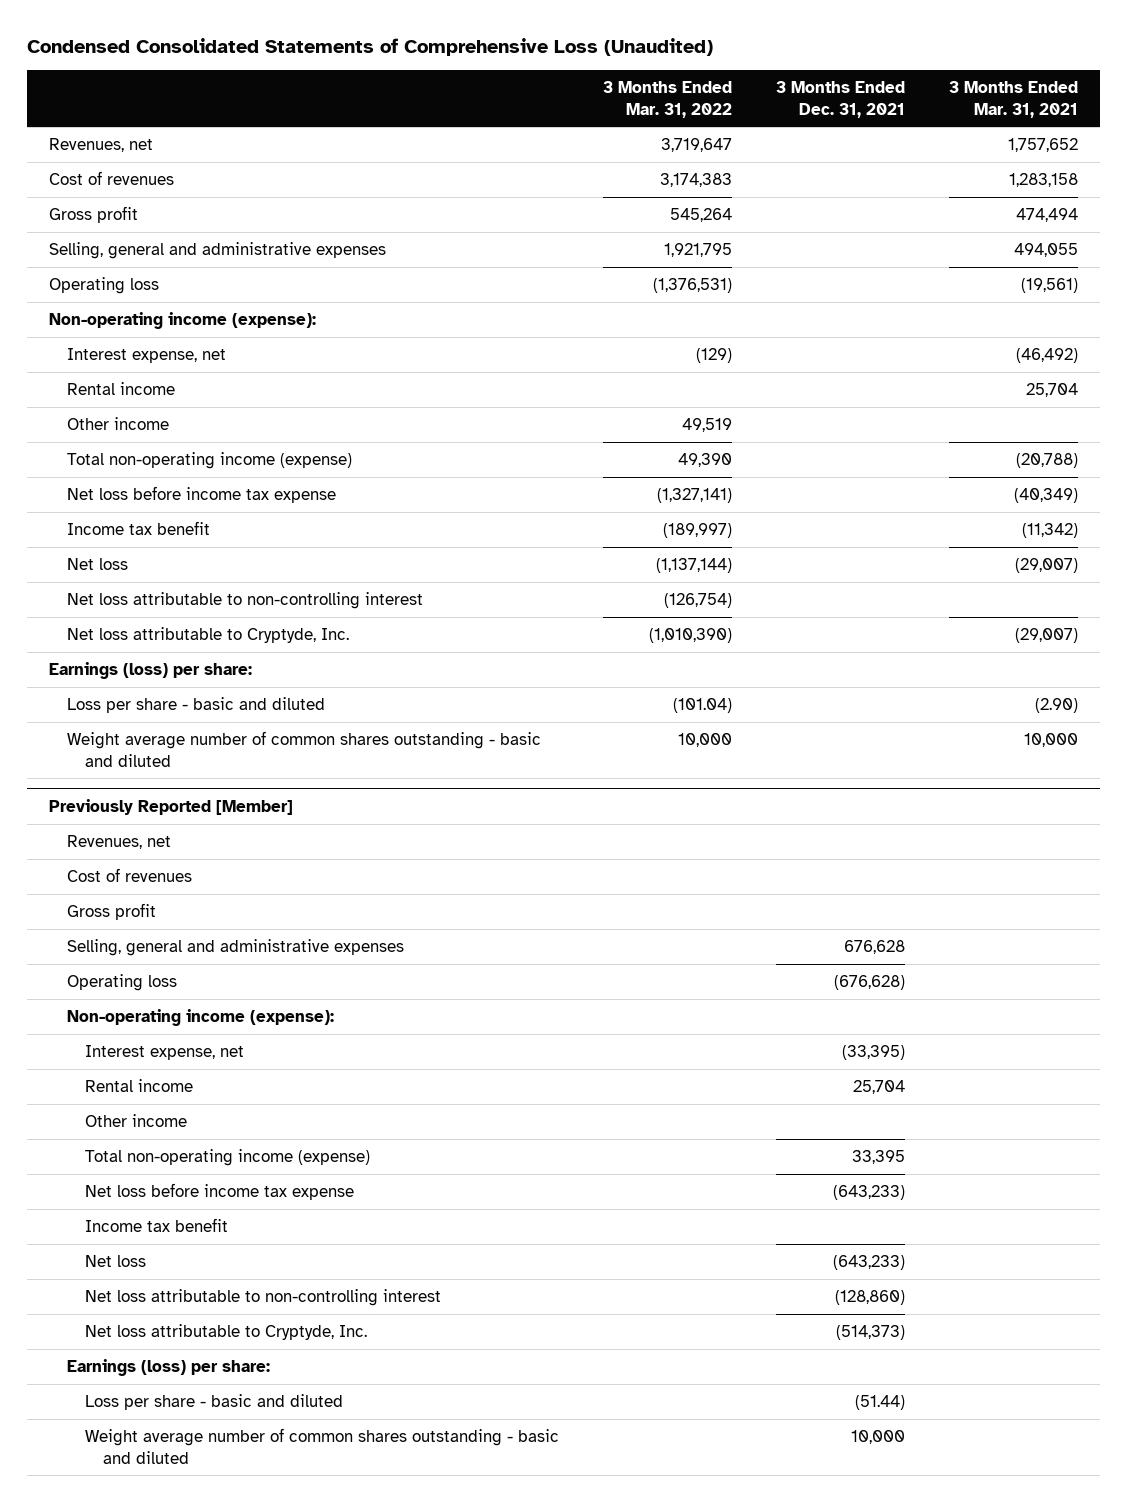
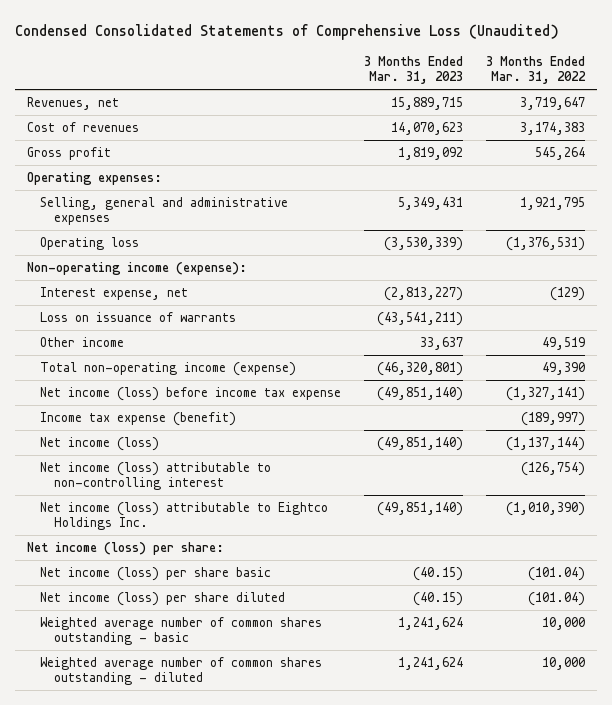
[776,81,906,118] 3 Months Ended Dec. 31, 2021 -> none
[949,81,1079,118] 3 Months Ended Mar. 31, 2021 -> none
none -> [364,55,464,85] 3 Months Ended Mar. 31, 2023
none -> [26,172,162,186] Operating expenses:
[66,382,175,396] Rental income -> none
none -> [40,312,237,323] Loss on issuance of warrants
[48,799,293,816] Previously Reported [Member] -> none
[66,835,171,850] Revenues, net -> none
[66,868,192,883] Cost of revenues -> none
[66,903,156,921] Gross profit -> none
[66,939,404,957] Selling, general and administrative expenses -> none
[66,974,177,992] Operating loss -> none
[66,1009,334,1027] Non-operating income (expense): -> none
[84,1045,244,1061] Interest expense, net -> none
[84,1079,193,1093] Rental income -> none
[84,1114,187,1128] Other income -> none
[84,1149,370,1167] Total non-operating income (expense) -> none
[84,1183,354,1201] Net loss before income tax expense -> none
[84,1218,228,1233] Income tax benefit -> none
[84,1255,146,1268] Net loss -> none
[84,1289,441,1307] Net loss attributable to non-controlling interest -> none
[84,1324,367,1341] Net loss attributable to Cryptyde, Inc. -> none
[66,1359,270,1377] Earnings (loss) per share: -> none
[84,1394,343,1411] Loss per share - basic and diluted -> none
[84,1428,559,1464] Weight average number of common shares outstanding - basic and diluted -> none
[66,486,336,504] Net loss before income tax expense -> [40,387,342,402] Net income (loss) before income tax expense
[66,521,210,536] Income tax benefit -> [40,412,237,427] Income tax expense (benefit)
[66,558,128,571] Net loss -> [40,437,160,452] Net income (loss)
[66,592,423,610] Net loss attributable to non-controlling interest -> [40,462,272,491] Net income (loss) attributable to non-controlling interest
[66,627,349,644] Net loss attributable to Cryptyde, Inc. -> [40,502,329,531] Net income (loss) attributable to Eightco Holdings Inc.
[48,662,252,680] Earnings (loss) per share: -> [26,542,224,556] Net income (loss) per share:
[66,697,325,714] Loss per share - basic and diluted -> [40,567,272,582] Net income (loss) per share basic
none -> [40,592,286,607] Net income (loss) per share diluted
[66,731,541,767] Weight average number of common shares outstanding - basic and diluted -> [40,617,323,646] Weighted average number of common shares outstanding - basic
none -> [40,657,323,686] Weighted average number of common shares outstanding - diluted

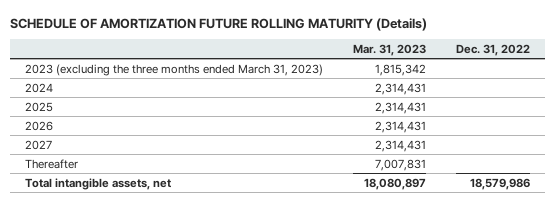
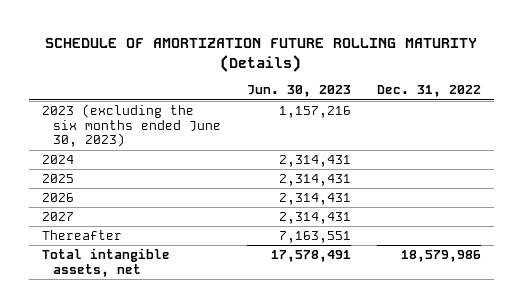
[352,43,426,56] Mar. 31, 2023 -> none
none -> [247,85,352,98] Jun. 30, 2023
[24,63,323,76] 2023 (excluding the three months ended March 31, 2023) -> [41,103,222,148] 2023 (excluding the six months ended June 30, 2023)

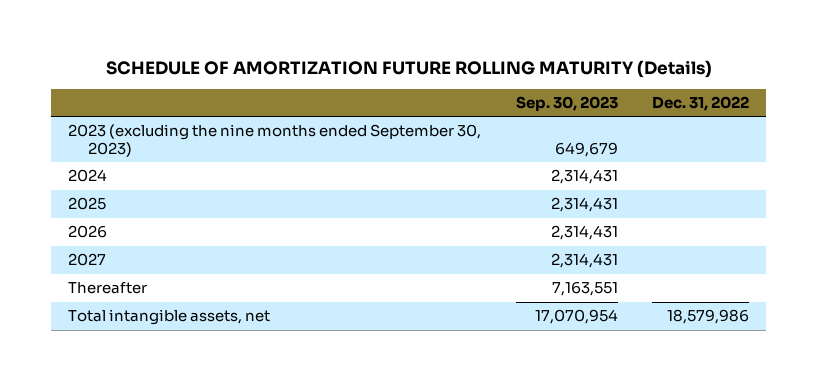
[247,85,352,98] Jun. 30, 2023 -> none
none -> [515,96,618,112] Sep. 30, 2023
[41,103,222,148] 2023 (excluding the six months ended June 30, 2023) -> [68,124,482,157] 2023 (excluding the nine months ended September 30, 2023)

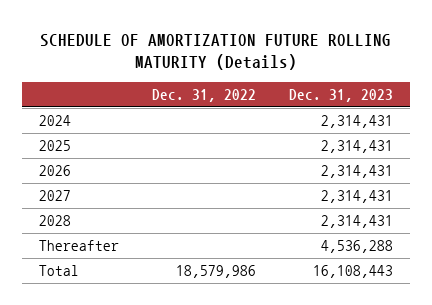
[515,96,618,112] Sep. 30, 2023 -> none
none -> [289,88,394,102] Dec. 31, 2023
[68,124,482,157] 2023 (excluding the nine months ended September 30, 2023) -> none
none -> [38,214,71,226] 2028
[68,309,271,326] Total intangible assets, net -> [38,264,79,276] Total

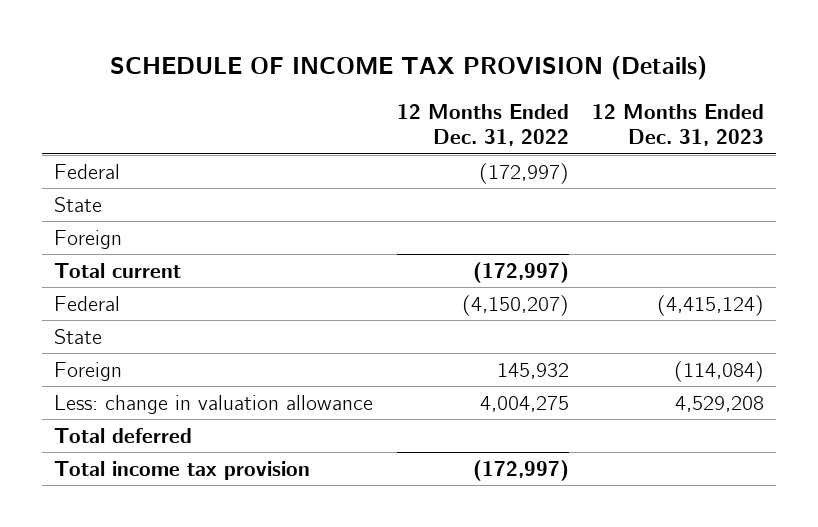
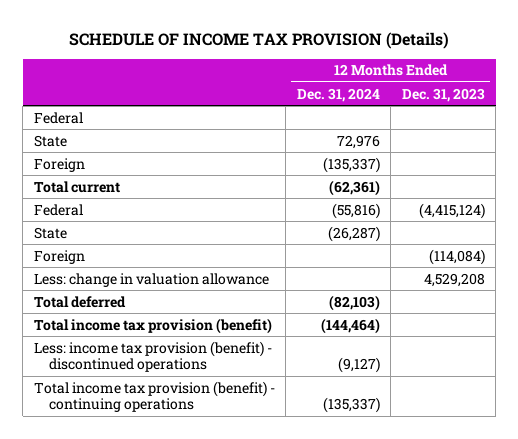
[396,103,569,147] 12 Months Ended Dec. 31, 2022 -> none
none -> [296,87,380,102] Dec. 31, 2024
none -> [33,317,272,334] Total income tax provision (benefit)
none -> [33,340,272,373] Less: income tax provision (benefit) - discontinued operations
[53,460,310,480] Total income tax provision -> [33,380,275,413] Total income tax provision (benefit) - continuing operations

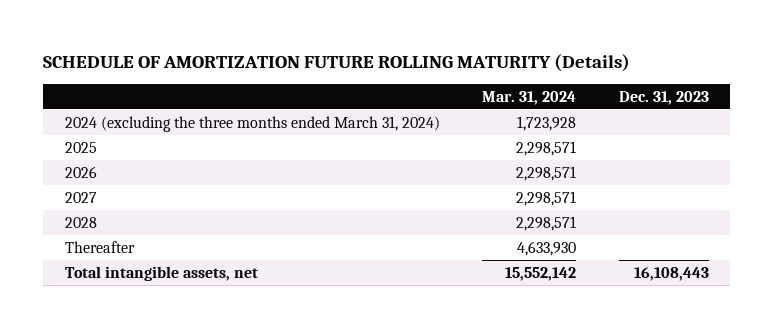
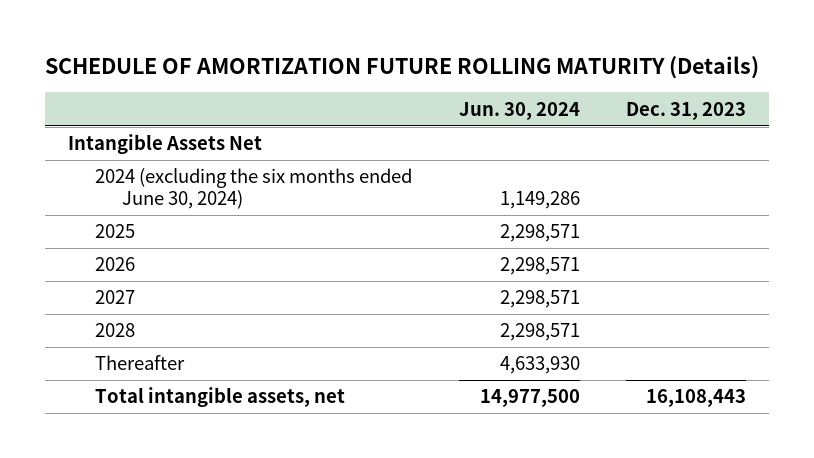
[482,90,577,105] Mar. 31, 2024 -> none
none -> [458,101,580,120] Jun. 30, 2024
none -> [67,134,262,155] Intangible Assets Net
[64,115,440,132] 2024 (excluding the three months ended March 31, 2024) -> [94,168,412,210] 2024 (excluding the six months ended June 30, 2024)

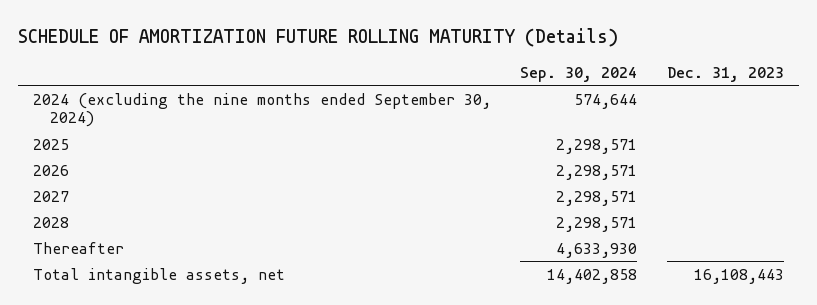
[458,101,580,120] Jun. 30, 2024 -> none
none -> [520,66,638,82] Sep. 30, 2024
[67,134,262,155] Intangible Assets Net -> none
[94,168,412,210] 2024 (excluding the six months ended June 30, 2024) -> [32,92,491,128] 2024 (excluding the nine months ended September 30, 2024)

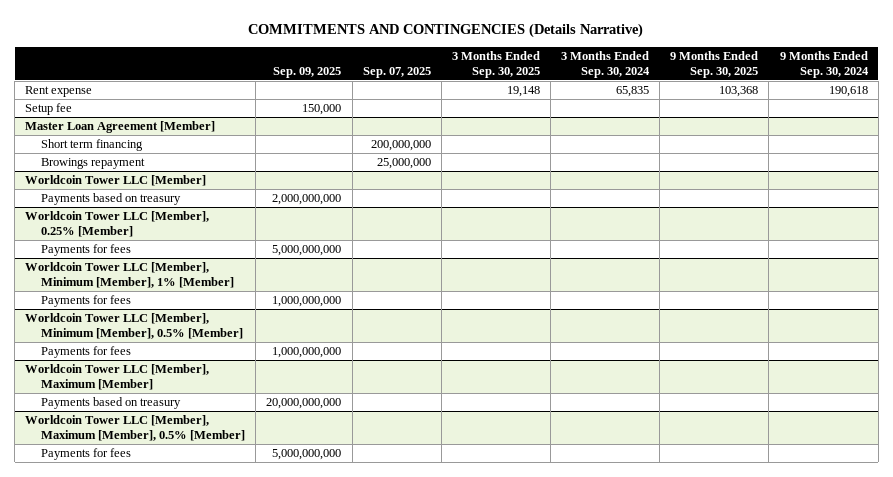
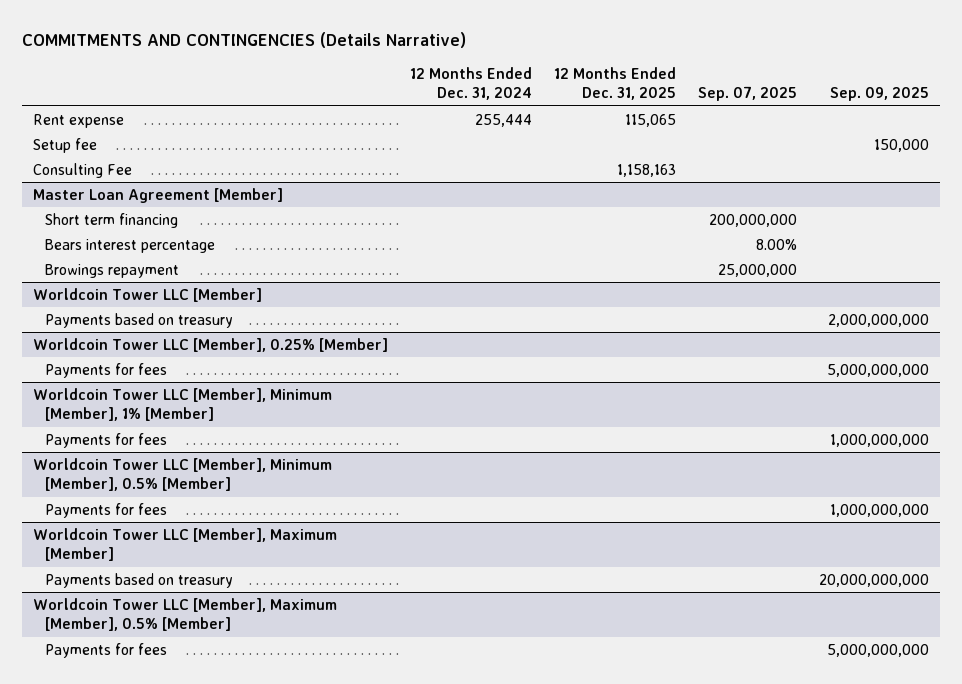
[451,51,540,78] 3 Months Ended Sep. 30, 2025 -> none
[561,51,651,78] 3 Months Ended Sep. 30, 2024 -> none
[670,51,759,78] 9 Months Ended Sep. 30, 2025 -> none
[779,51,869,78] 9 Months Ended Sep. 30, 2024 -> none
none -> [409,66,532,101] 12 Months Ended Dec. 31, 2024
none -> [553,66,676,101] 12 Months Ended Dec. 31, 2025
none -> [32,162,132,178] Consulting Fee
none -> [45,238,216,253] Bears interest percentage

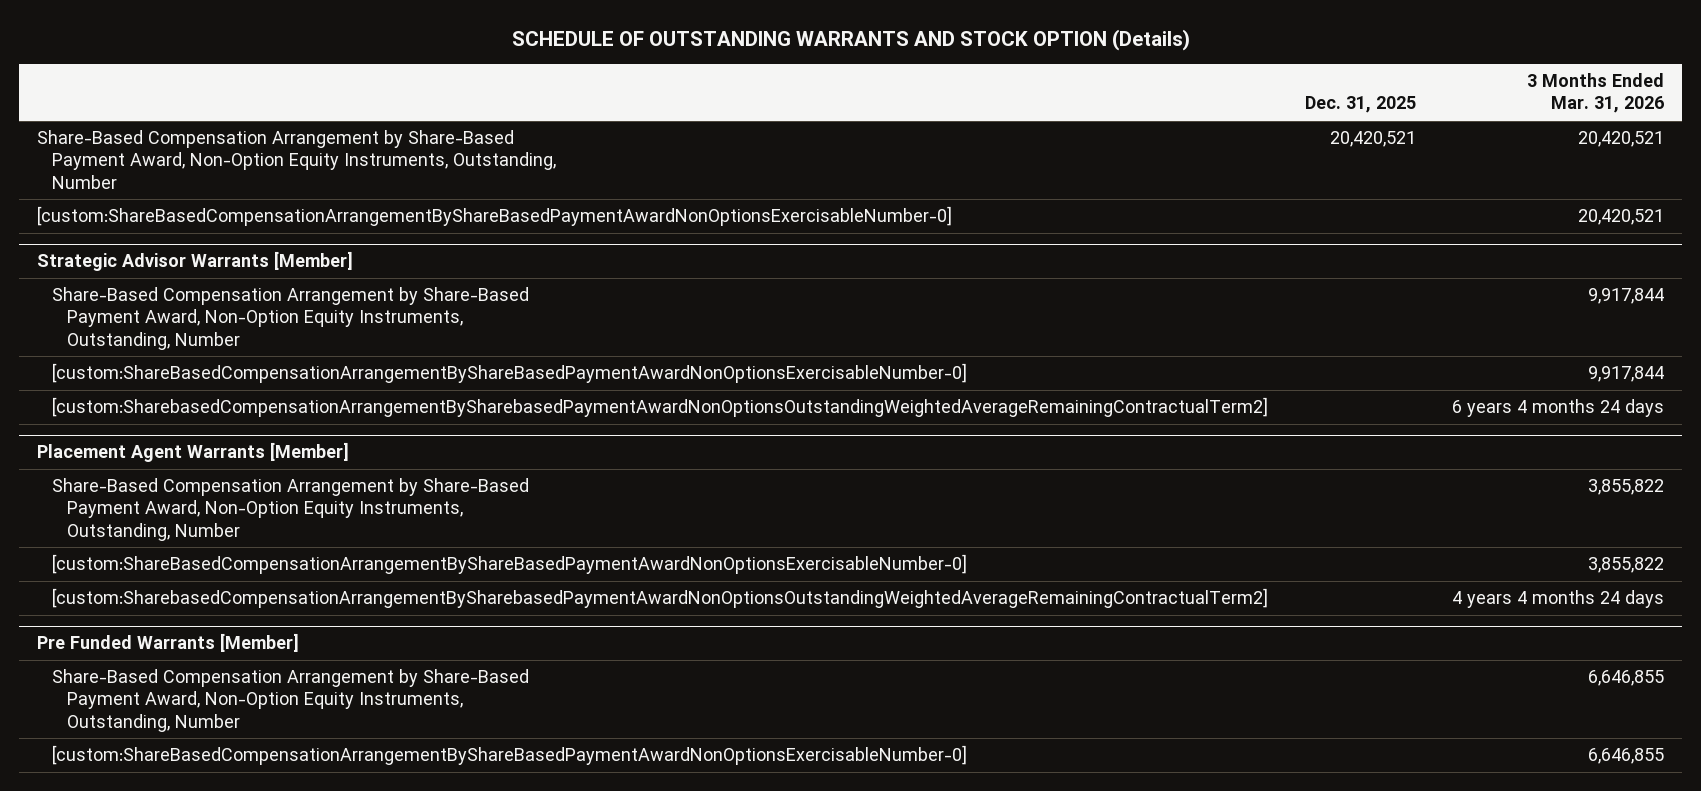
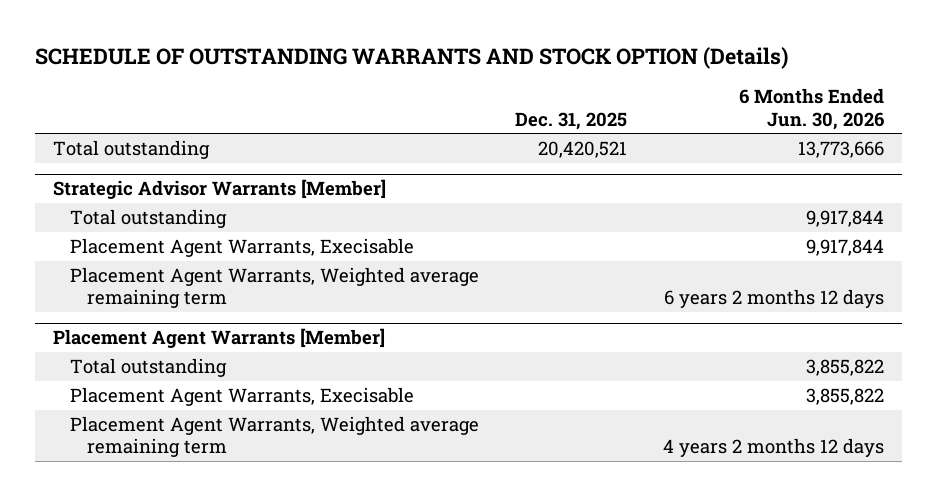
[1527,73,1665,114] 3 Months Ended Mar. 31, 2026 -> none
none -> [739,88,885,130] 6 Months Ended Jun. 30, 2026
[36,206,952,227] [custom:ShareBasedCompensationArrangementByShareBasedPaymentAwardNonOptionsExercisableNumber-0] -> none
[36,130,557,189] Share-Based Compensation Arrangement by Share-Based Payment Award, Non-Option Equity Instruments, Outstanding, Number -> [52,140,210,160] Total outstanding
[52,287,530,350] Share-Based Compensation Arrangement by Share-Based Payment Award, Non-Option Equity Instruments, Outstanding, Number -> [69,209,227,229] Total outstanding
[52,363,968,384] [custom:ShareBasedCompensationArrangementByShareBasedPaymentAwardNonOptionsExercisableNumber-0] -> [69,238,414,258] Placement Agent Warrants, Execisable
[52,397,1269,418] [custom:SharebasedCompensationArrangementBySharebasedPaymentAwardNonOptionsOutstandingWeightedAverageRemainingContractualTerm2] -> [69,267,479,309] Placement Agent Warrants, Weighted average remaining term
[36,633,299,653] Pre Funded Warrants [Member] -> none
[52,669,530,732] Share-Based Compensation Arrangement by Share-Based Payment Award, Non-Option Equity Instruments, Outstanding, Number -> none
[52,745,968,766] [custom:ShareBasedCompensationArrangementByShareBasedPaymentAwardNonOptionsExercisableNumber-0] -> none
[52,478,530,541] Share-Based Compensation Arrangement by Share-Based Payment Award, Non-Option Equity Instruments, Outstanding, Number -> [69,358,227,378] Total outstanding
[52,554,968,575] [custom:ShareBasedCompensationArrangementByShareBasedPaymentAwardNonOptionsExercisableNumber-0] -> [69,387,414,407] Placement Agent Warrants, Execisable
[52,588,1269,609] [custom:SharebasedCompensationArrangementBySharebasedPaymentAwardNonOptionsOutstandingWeightedAverageRemainingContractualTerm2] -> [69,416,479,458] Placement Agent Warrants, Weighted average remaining term

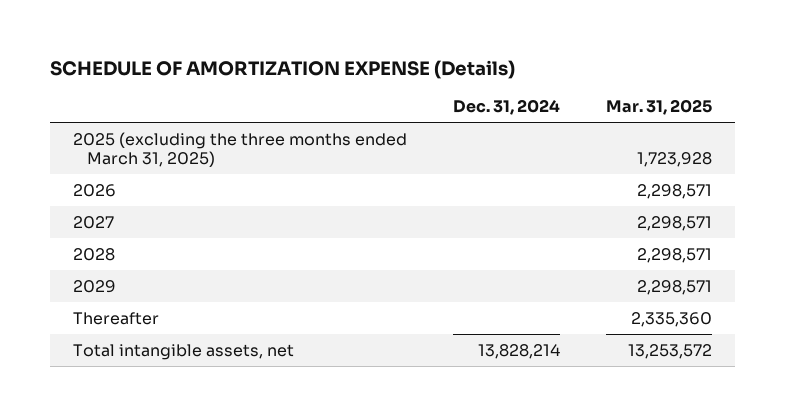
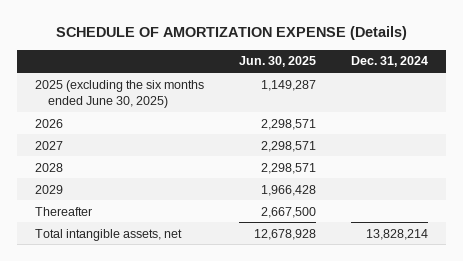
[606,99,713,116] Mar. 31, 2025 -> none
none -> [239,56,317,68] Jun. 30, 2025
[73,131,408,167] 2025 (excluding the three months ended March 31, 2025) -> [35,79,205,108] 2025 (excluding the six months ended June 30, 2025)

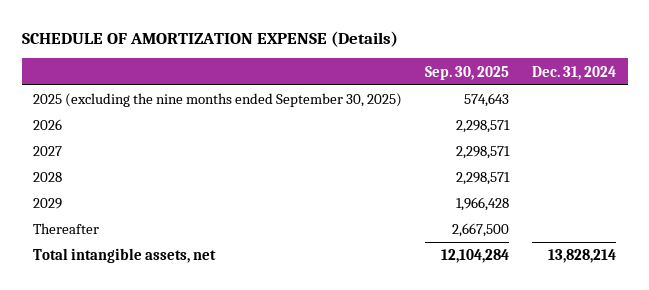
[239,56,317,68] Jun. 30, 2025 -> none
none -> [425,65,510,80] Sep. 30, 2025
[35,79,205,108] 2025 (excluding the six months ended June 30, 2025) -> [33,93,403,108] 2025 (excluding the nine months ended September 30, 2025)

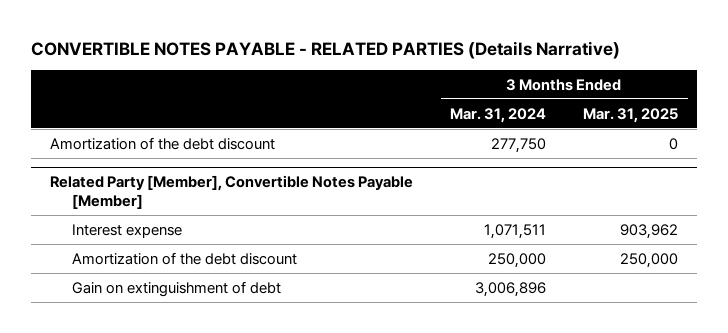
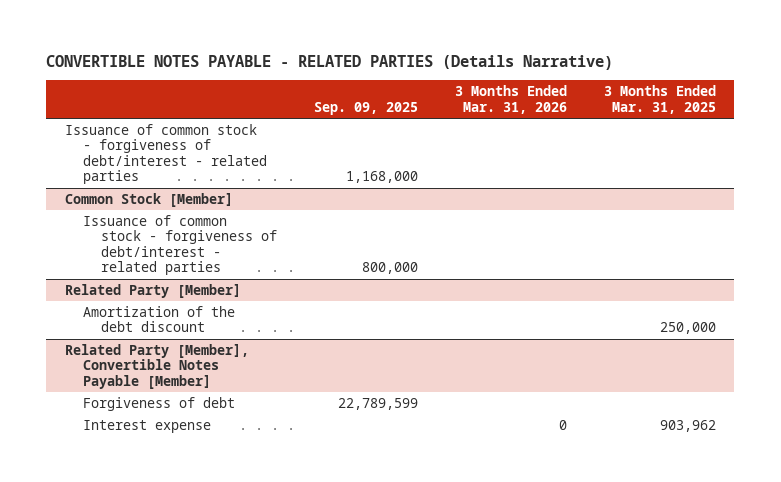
[450,107,547,123] Mar. 31, 2024 -> none
none -> [313,101,418,115] Sep. 09, 2025
none -> [454,85,567,114] 3 Months Ended Mar. 31, 2026
[49,136,275,150] Amortization of the debt discount -> none
none -> [64,123,267,185] Issuance of common stock - forgiveness of debt/interest - related parties
none -> [64,192,233,207] Common Stock [Member]
none -> [82,214,277,276] Issuance of common stock - forgiveness of debt/interest - related parties
none -> [64,283,241,298] Related Party [Member]
none -> [82,305,235,333] Amortization of the debt discount
none -> [82,396,235,411] Forgiveness of debt
[71,251,297,265] Amortization of the debt discount -> none
[71,280,281,297] Gain on extinguishment of debt -> none

